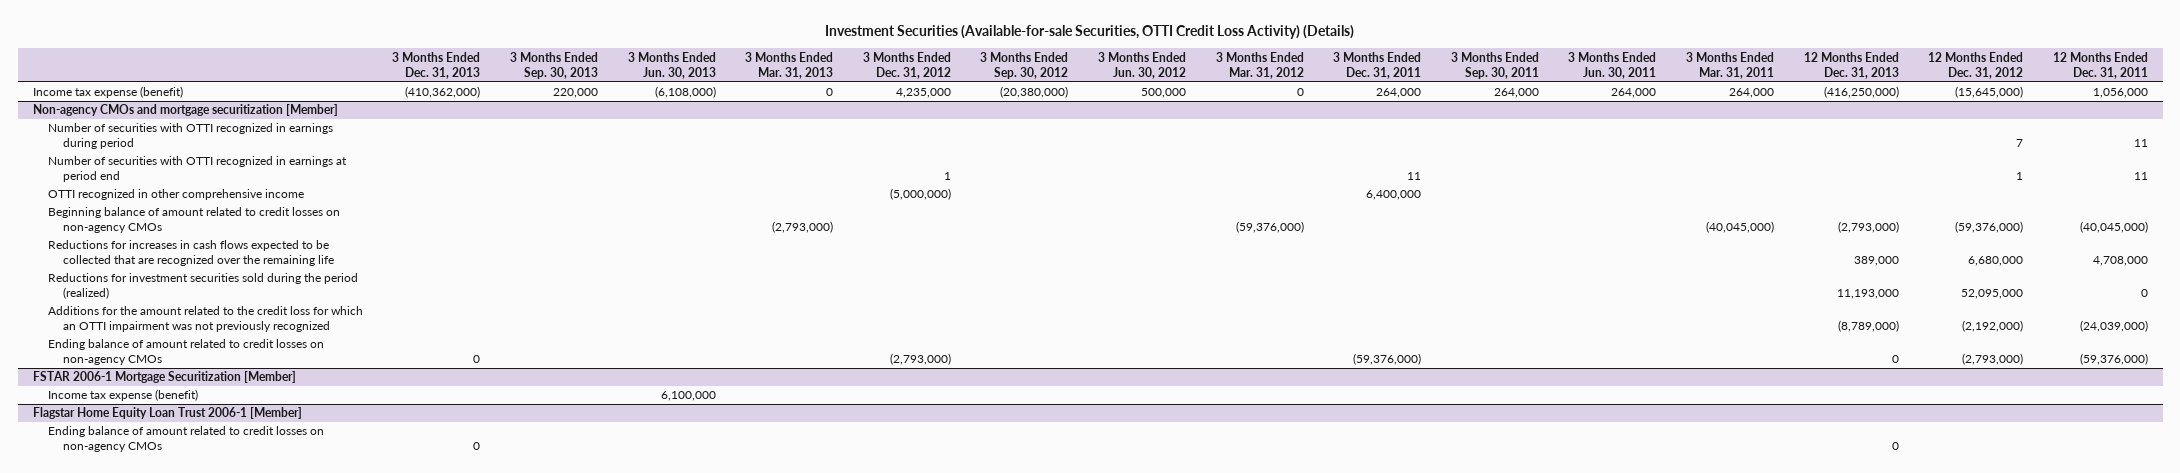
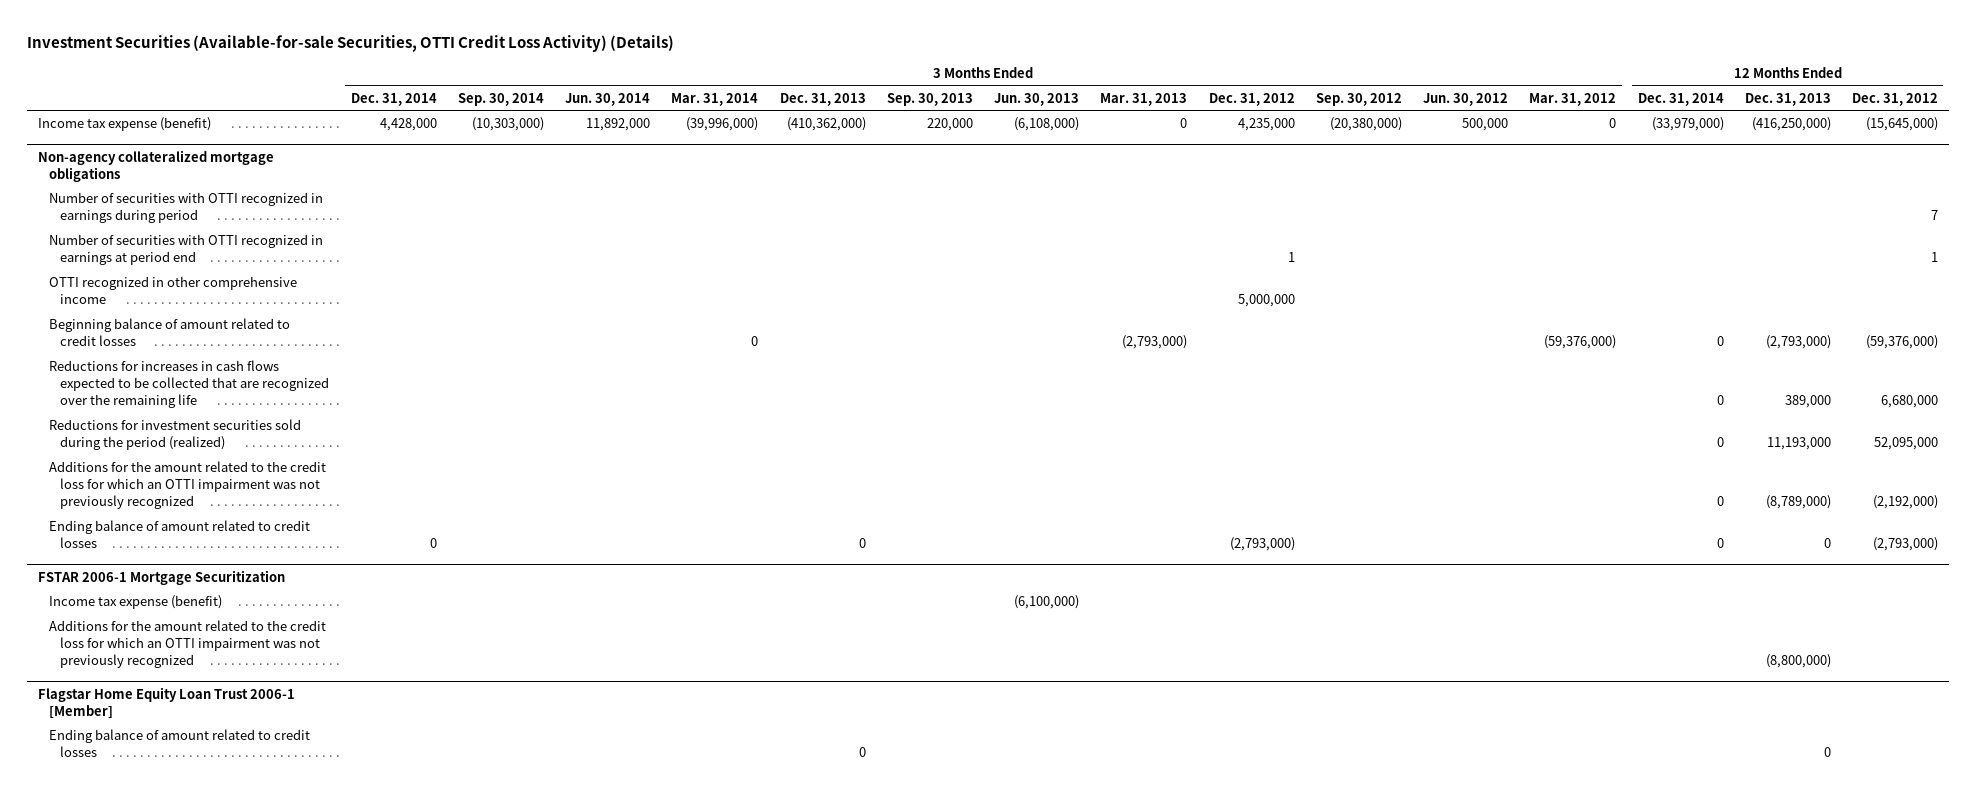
[1333,51,1422,79] 3 Months Ended Dec. 31, 2011 -> none
[1450,51,1539,79] 3 Months Ended Sep. 30, 2011 -> none
[1568,51,1657,79] 3 Months Ended Jun. 30, 2011 -> none
[1685,51,1774,79] 3 Months Ended Mar. 31, 2011 -> none
[2052,51,2148,79] 12 Months Ended Dec. 31, 2011 -> none
none -> [350,92,437,106] Dec. 31, 2014
none -> [457,92,544,106] Sep. 30, 2014
none -> [565,92,651,106] Jun. 30, 2014
none -> [671,92,759,106] Mar. 31, 2014
none -> [1637,92,1724,106] Dec. 31, 2014
[32,104,338,117] Non-agency CMOs and mortgage securitization [Member] -> none
none -> [37,149,274,182] Non-agency collateralized mortgage obligations
[889,188,951,201] (5,000,000) -> [1237,294,1295,308] 5,000,000
[47,207,340,234] Beginning balance of amount related to credit losses on non-agency CMOs -> [49,318,291,347] Beginning balance of amount related to credit losses
[47,339,324,366] Ending balance of amount related to credit losses on non-agency CMOs -> [49,520,311,549] Ending balance of amount related to credit losses
[32,371,296,384] FSTAR 2006-1 Mortgage Securitization [Member] -> [37,569,285,585] FSTAR 2006-1 Mortgage Securitization
[660,391,716,402] 6,100,000 -> [1014,595,1080,610] (6,100,000)
none -> [49,620,327,668] Additions for the amount related to the credit loss for which an OTTI impairment was not previously recognized
[47,426,324,453] Ending balance of amount related to credit losses on non-agency CMOs -> [49,729,311,758] Ending balance of amount related to credit losses

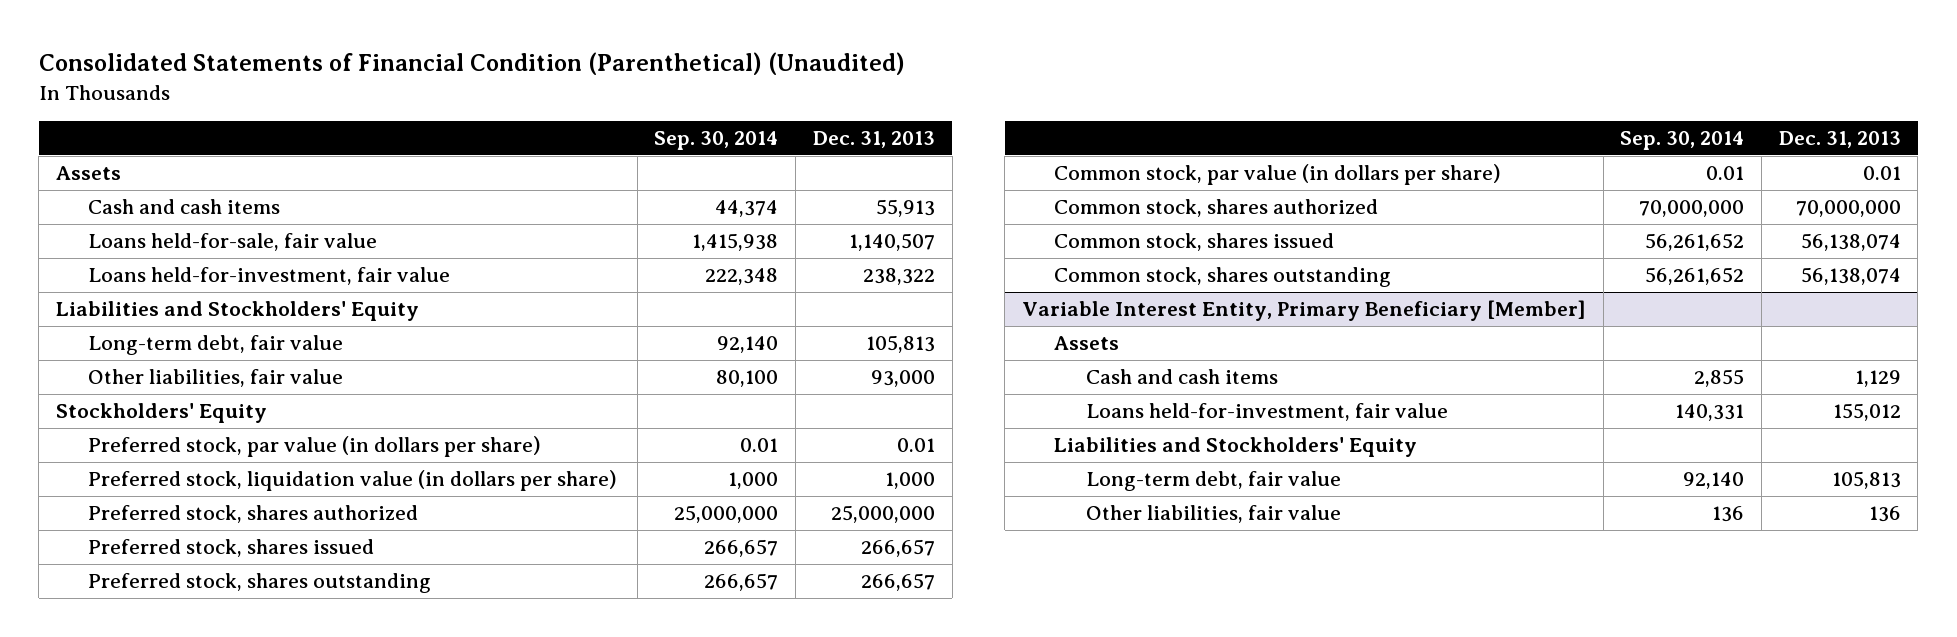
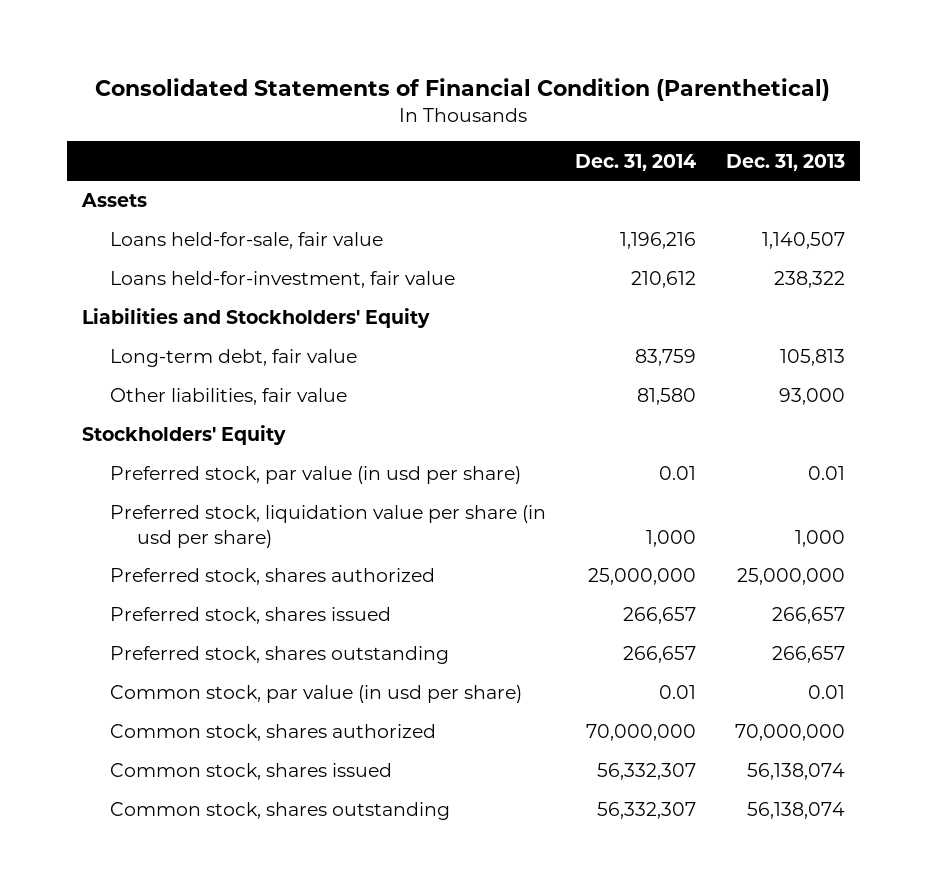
[38,52,905,76] Consolidated Statements of Financial Condition (Parenthetical) (Unaudited) -> [95,78,831,102] Consolidated Statements of Financial Condition (Parenthetical)
[654,131,779,151] Sep. 30, 2014 -> none
none -> [575,153,697,171] Dec. 31, 2014
[87,199,280,215] Cash and cash items -> none
[87,436,541,458] Preferred stock, par value (in dollars per share) -> [109,466,521,485] Preferred stock, par value (in usd per share)
[87,470,617,492] Preferred stock, liquidation value (in dollars per share) -> [109,505,546,548] Preferred stock, liquidation value per share (in usd per share)
[1053,164,1501,186] Common stock, par value (in dollars per share) -> [109,685,522,704] Common stock, par value (in usd per share)
[1021,300,1586,322] Variable Interest Entity, Primary Beneficiary [Member] -> none
[1053,336,1119,351] Assets -> none
[1085,369,1278,385] Cash and cash items -> none
[1085,403,1448,422] Loans held-for-investment, fair value -> none
[1053,437,1417,458] Liabilities and Stockholders' Equity -> none
[1085,471,1341,492] Long-term debt, fair value -> none
[1085,505,1341,524] Other liabilities, fair value -> none

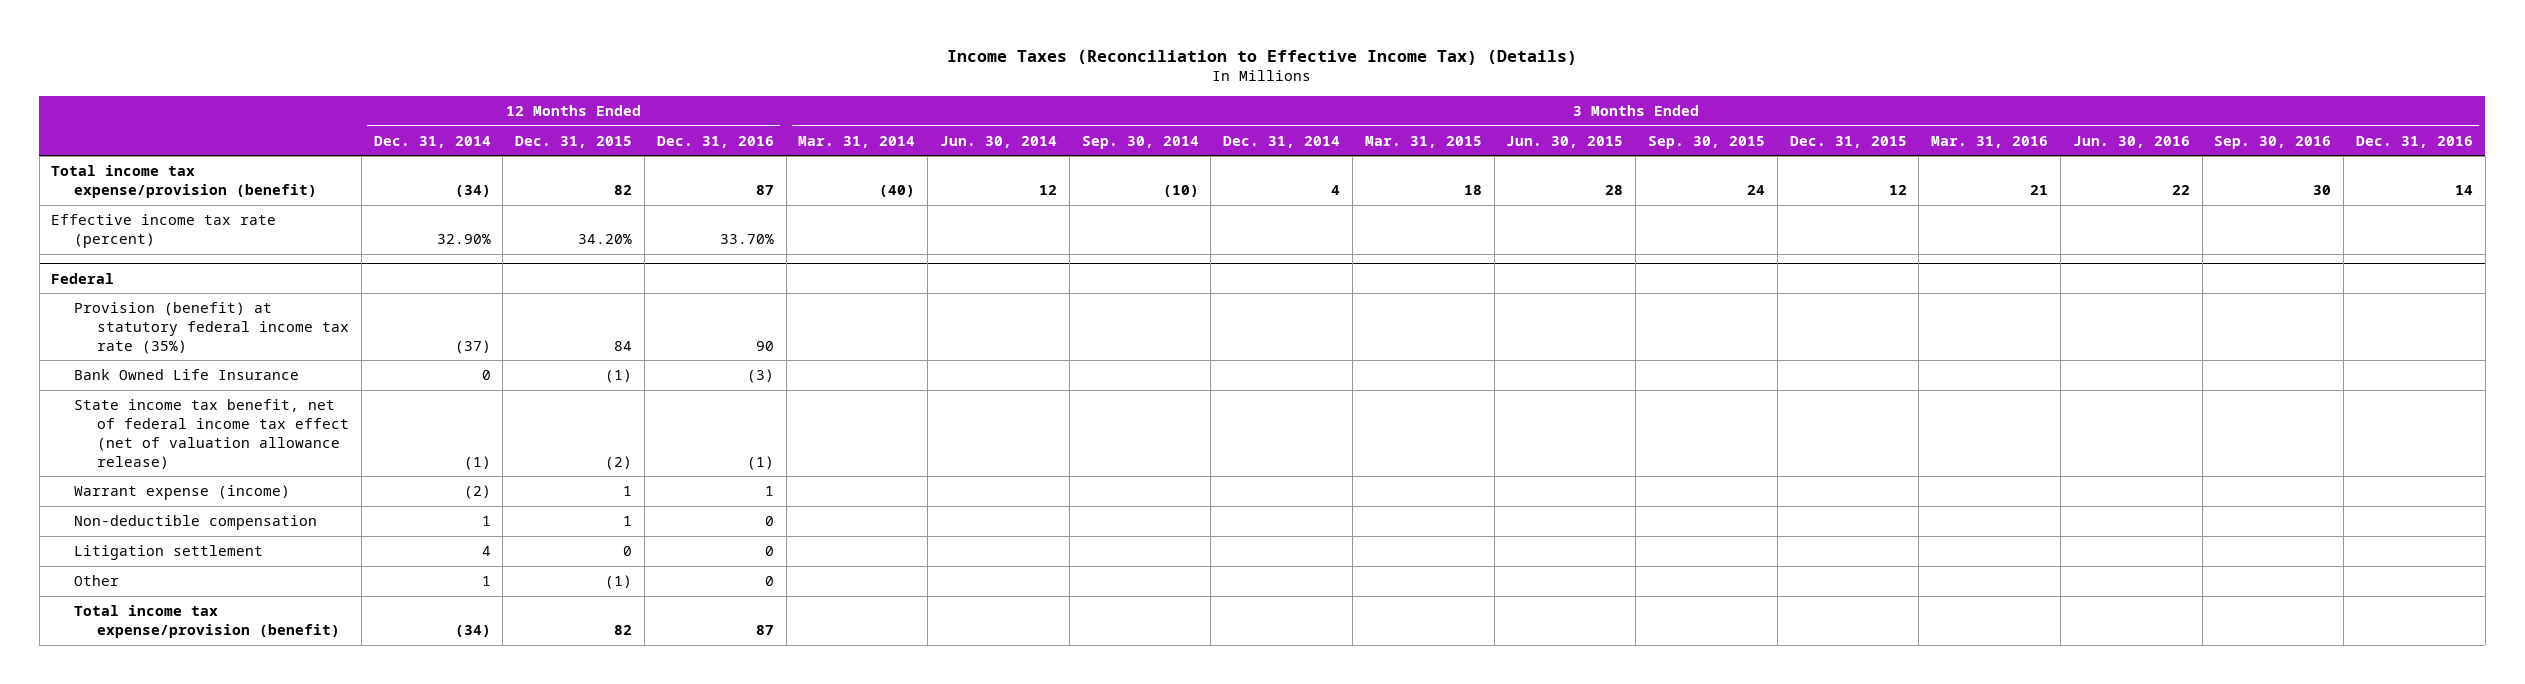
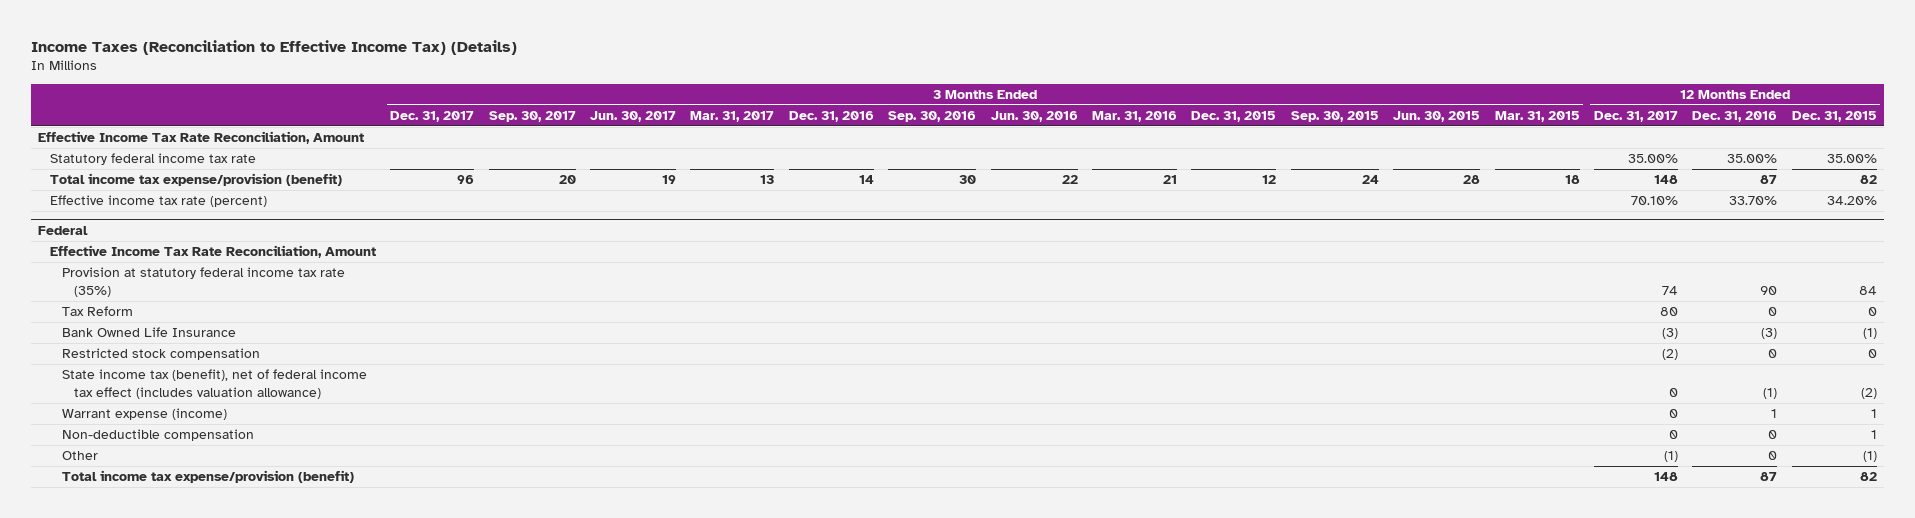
[373,135,491,148] Dec. 31, 2014 -> none
[798,135,916,148] Mar. 31, 2014 -> none
[939,135,1057,148] Jun. 30, 2014 -> none
[1081,135,1199,149] Sep. 30, 2014 -> none
[1223,135,1341,148] Dec. 31, 2014 -> none
none -> [390,110,475,122] Dec. 31, 2017
none -> [488,110,576,122] Sep. 30, 2017
none -> [590,110,677,122] Jun. 30, 2017
none -> [690,110,775,122] Mar. 31, 2017
none -> [1594,110,1679,122] Dec. 31, 2017
none -> [37,131,364,145] Effective Income Tax Rate Reconciliation, Amount
none -> [49,153,256,166] Statutory federal income tax rate
none -> [49,245,376,259] Effective Income Tax Rate Reconciliation, Amount
[74,302,349,354] Provision (benefit) at statutory federal income tax rate (35%) -> [61,267,345,297] Provision at statutory federal income tax rate (35%)
none -> [61,306,133,317] Tax Reform
none -> [61,348,260,361] Restricted stock compensation
[74,399,349,469] State income tax benefit, net of federal income tax effect (net of valuation allowance release) -> [61,369,367,399] State income tax (benefit), net of federal income tax effect (includes valuation allowance)
[74,545,264,561] Litigation settlement -> none

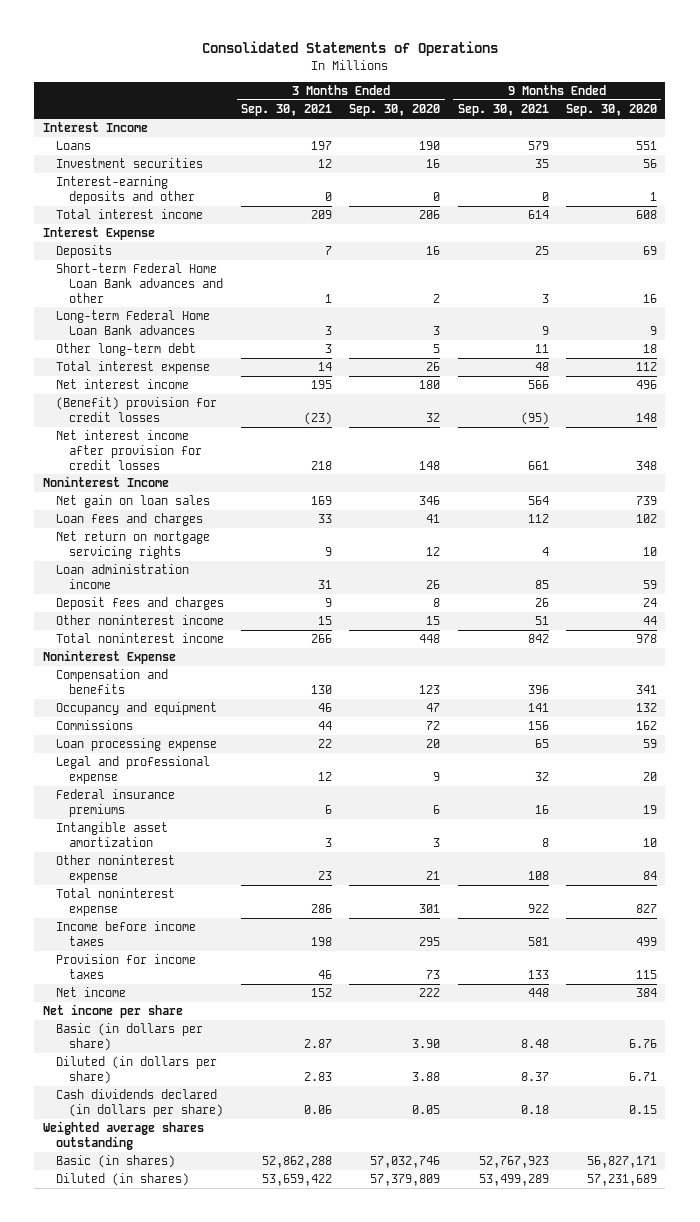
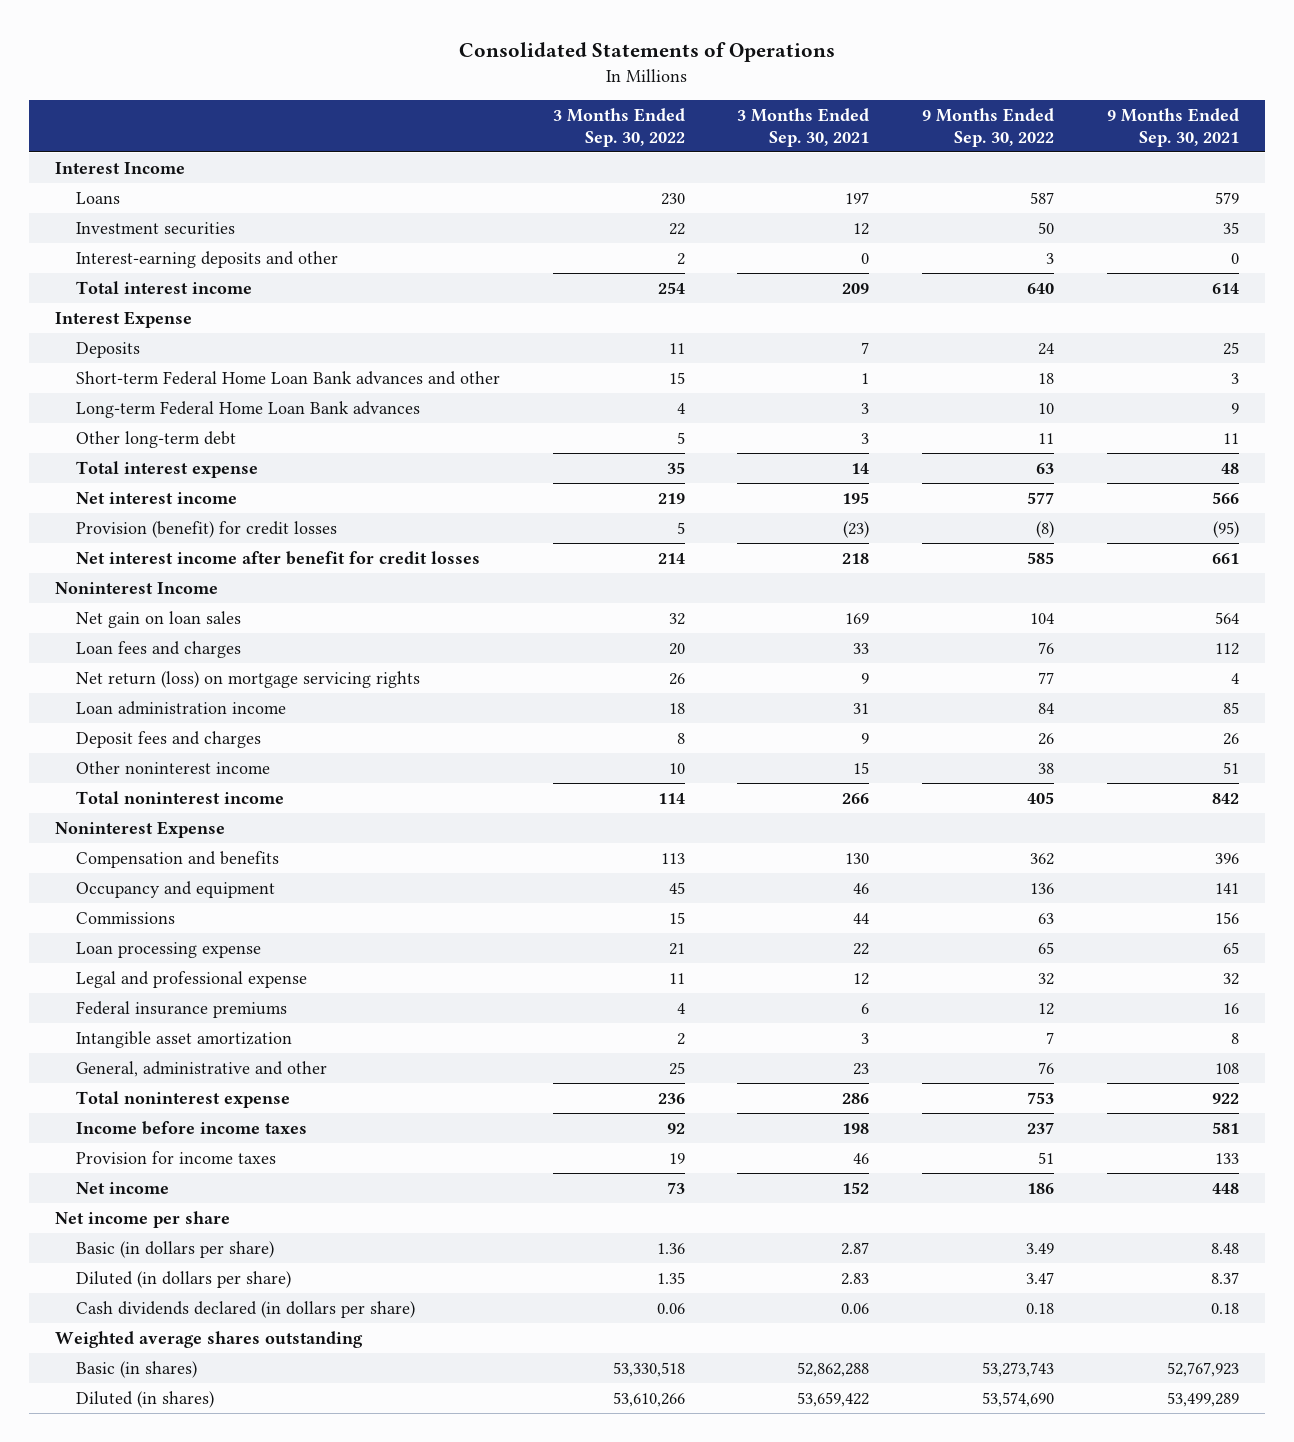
[349,104,441,117] Sep. 30, 2020 -> none
[565,104,657,117] Sep. 30, 2020 -> none
none -> [552,107,685,147] 3 Months Ended Sep. 30, 2022
none -> [921,107,1054,147] 9 Months Ended Sep. 30, 2022
[55,397,217,422] (Benefit) provision for credit losses -> [75,521,337,539] Provision (benefit) for credit losses
[55,430,202,470] Net interest income after provision for credit losses -> [75,551,480,566] Net interest income after benefit for credit losses
[55,531,210,559] Net return on mortgage servicing rights -> [75,671,420,689] Net return (loss) on mortgage servicing rights
[55,855,175,883] Other noninterest expense -> [75,1061,327,1078] General, administrative and other

